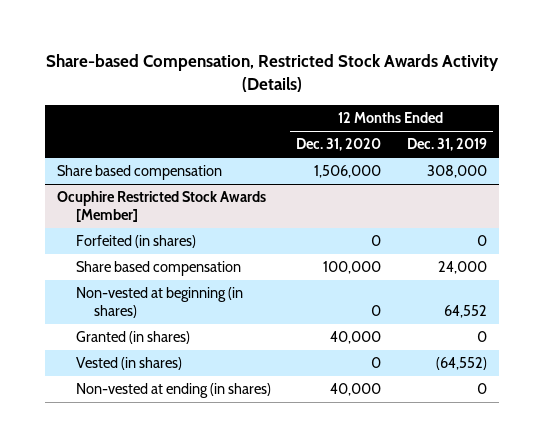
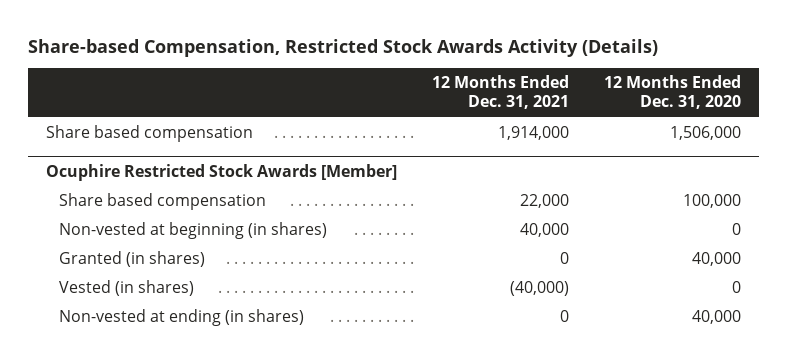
[406,138,487,152] Dec. 31, 2019 -> none
none -> [432,75,570,110] 12 Months Ended Dec. 31, 2021
[75,235,196,249] Forfeited (in shares) -> none

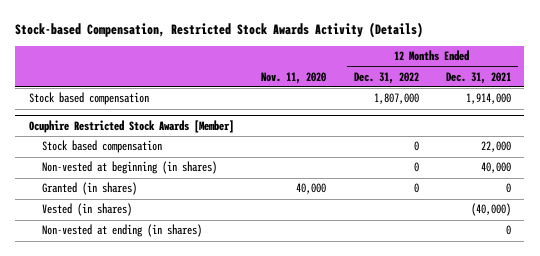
[28,38,659,57] Share-based Compensation, Restricted Stock Awards Activity (Details) -> [15,21,424,38] Stock-based Compensation, Restricted Stock Awards Activity (Details)
[604,75,742,110] 12 Months Ended Dec. 31, 2020 -> none
none -> [261,71,327,84] Nov. 11, 2020
none -> [353,71,419,84] Dec. 31, 2022
[45,125,253,143] Share based compensation -> [29,92,150,106] Stock based compensation
[58,193,266,211] Share based compensation -> [41,140,162,154] Stock based compensation

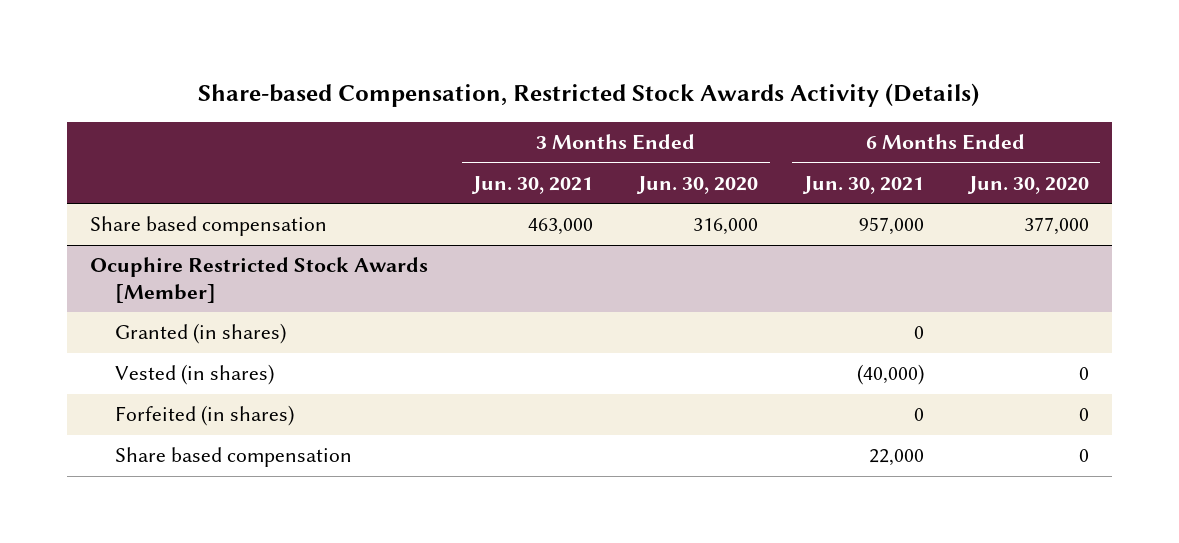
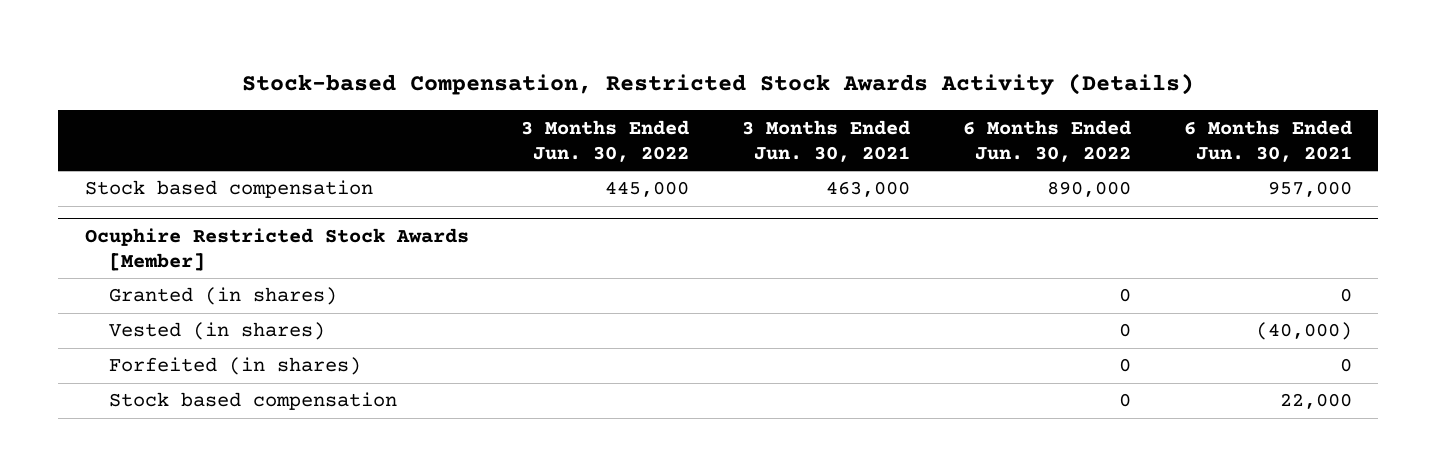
[198,82,980,107] Share-based Compensation, Restricted Stock Awards Activity (Details) -> [242,72,1195,95] Stock-based Compensation, Restricted Stock Awards Activity (Details)
[636,175,759,194] Jun. 30, 2020 -> none
[966,175,1089,194] Jun. 30, 2020 -> none
none -> [521,119,690,162] 3 Months Ended Jun. 30, 2022
none -> [962,119,1131,162] 6 Months Ended Jun. 30, 2022
[90,216,328,237] Share based compensation -> [84,180,373,199] Stock based compensation
[115,447,353,468] Share based compensation -> [108,392,397,411] Stock based compensation

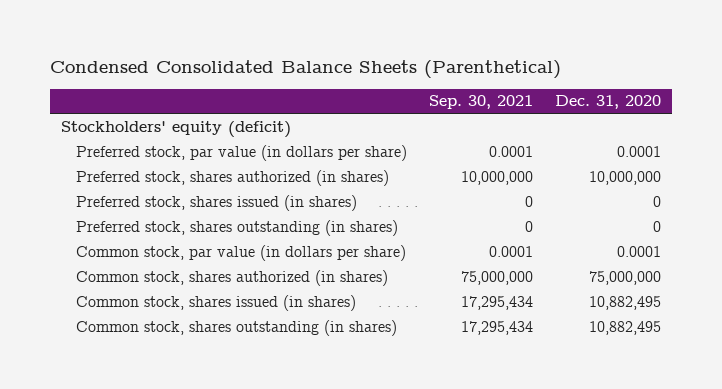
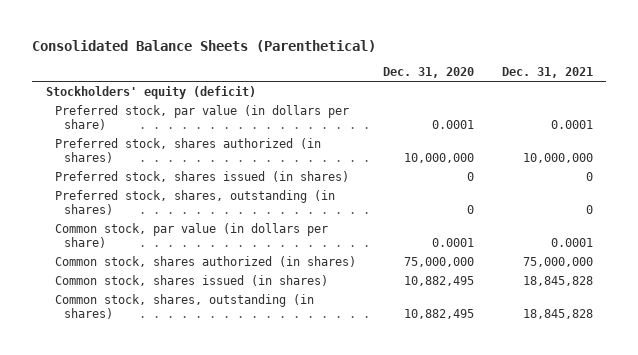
[49,60,561,80] Condensed Consolidated Balance Sheets (Parenthetical) -> [31,39,376,52] Consolidated Balance Sheets (Parenthetical)
[428,95,533,110] Sep. 30, 2021 -> none
none -> [501,67,593,79] Dec. 31, 2021
[75,219,398,236] Preferred stock, shares outstanding (in shares) -> [54,189,335,216] Preferred stock, shares, outstanding (in shares)
[75,319,397,336] Common stock, shares outstanding (in shares) -> [54,293,314,320] Common stock, shares, outstanding (in shares)

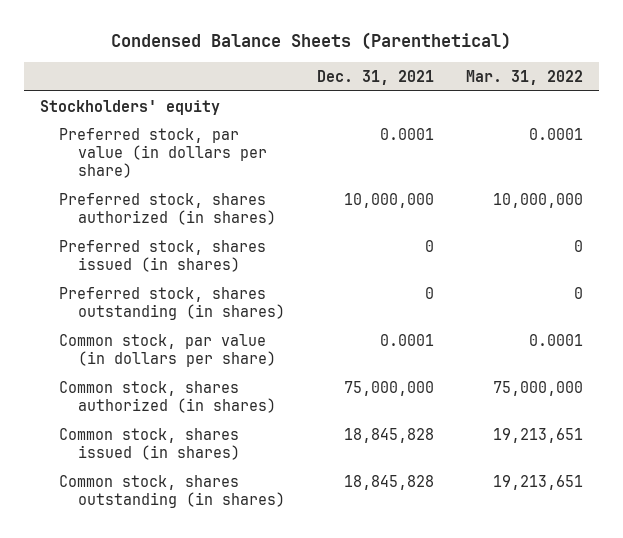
[31,39,376,52] Consolidated Balance Sheets (Parenthetical) -> [111,32,512,51] Condensed Balance Sheets (Parenthetical)
[383,67,475,79] Dec. 31, 2020 -> none
none -> [465,69,583,85] Mar. 31, 2022
[45,85,256,99] Stockholders' equity (deficit) -> [40,99,221,115] Stockholders' equity
[54,189,335,216] Preferred stock, shares, outstanding (in shares) -> [59,286,285,320] Preferred stock, shares outstanding (in shares)
[54,293,314,320] Common stock, shares, outstanding (in shares) -> [59,474,285,508] Common stock, shares outstanding (in shares)

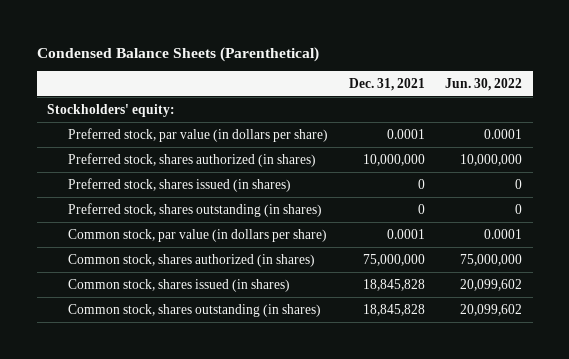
[465,69,583,85] Mar. 31, 2022 -> none
none -> [445,77,523,91] Jun. 30, 2022
[40,99,221,115] Stockholders' equity -> [47,103,176,117] Stockholders' equity:

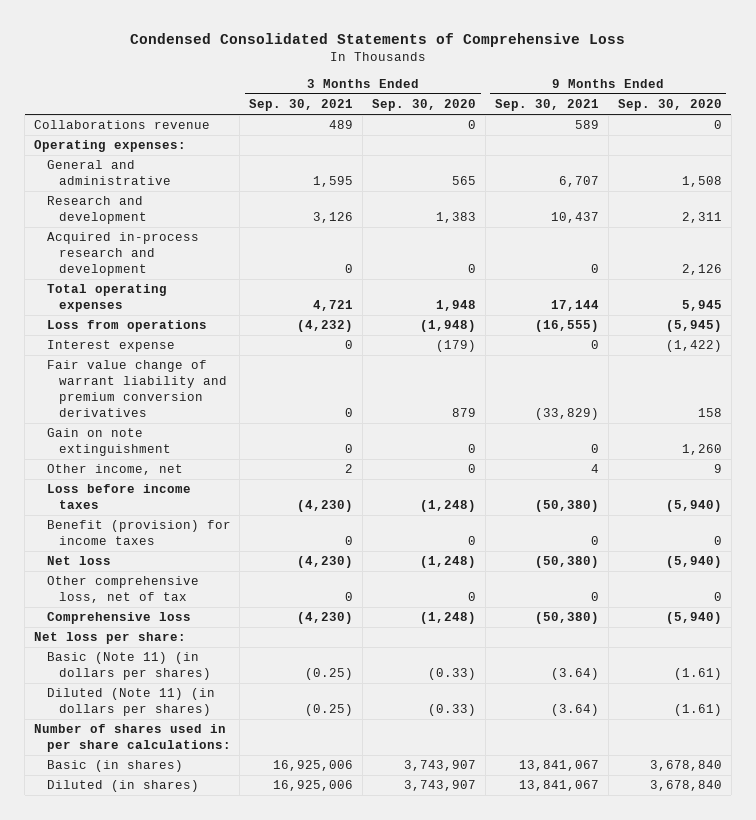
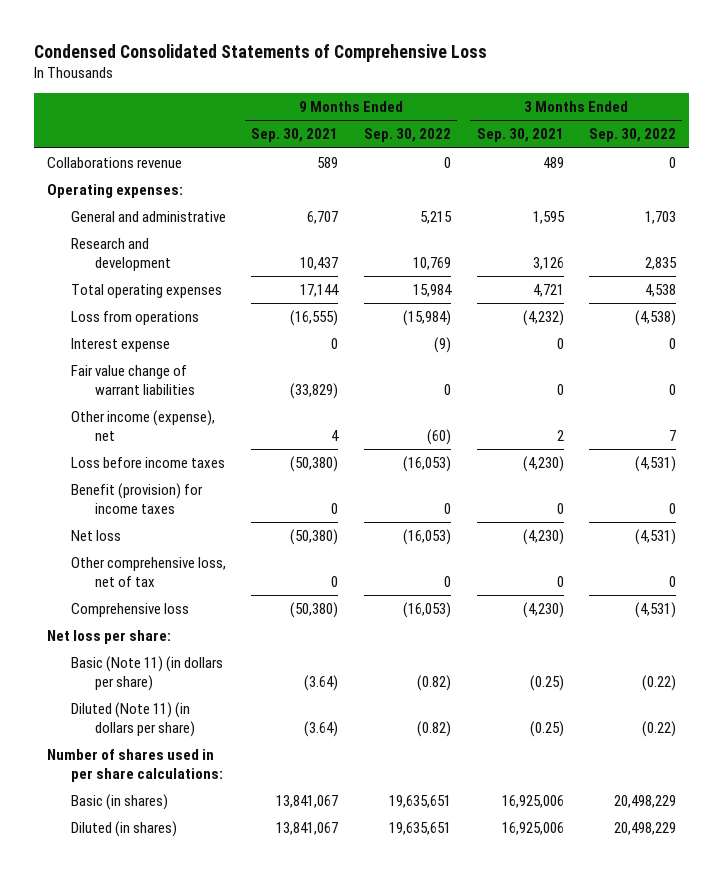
[372,99,477,112] Sep. 30, 2020 -> none
[617,99,722,112] Sep. 30, 2020 -> none
none -> [364,128,452,143] Sep. 30, 2022
none -> [589,128,677,143] Sep. 30, 2022
[46,232,199,277] Acquired in-process research and development -> none
[46,428,171,457] Gain on note extinguishment -> none
[46,360,227,418] Fair value change of warrant liability and premium conversion derivatives -> [70,364,195,396] Fair value change of warrant liabilities
[46,464,183,476] Other income, net -> [70,409,215,442] Other income (expense), net
[46,652,211,681] Basic (Note 11) (in dollars per shares) -> [70,655,223,692] Basic (Note 11) (in dollars per share)
[46,688,215,717] Diluted (Note 11) (in dollars per shares) -> [70,701,195,738] Diluted (Note 11) (in dollars per share)

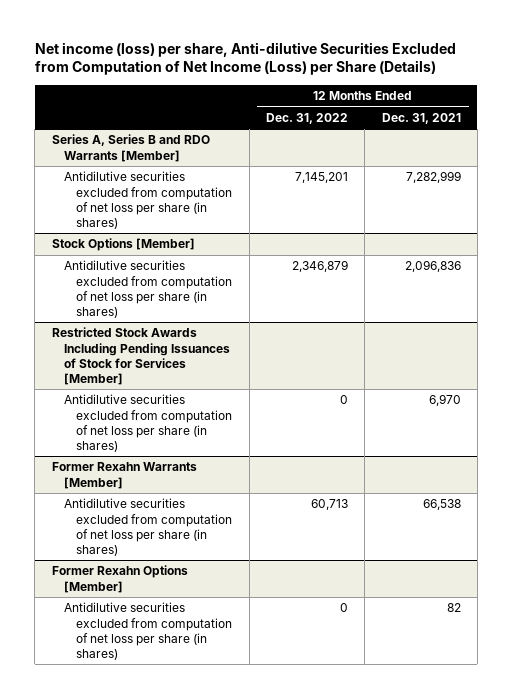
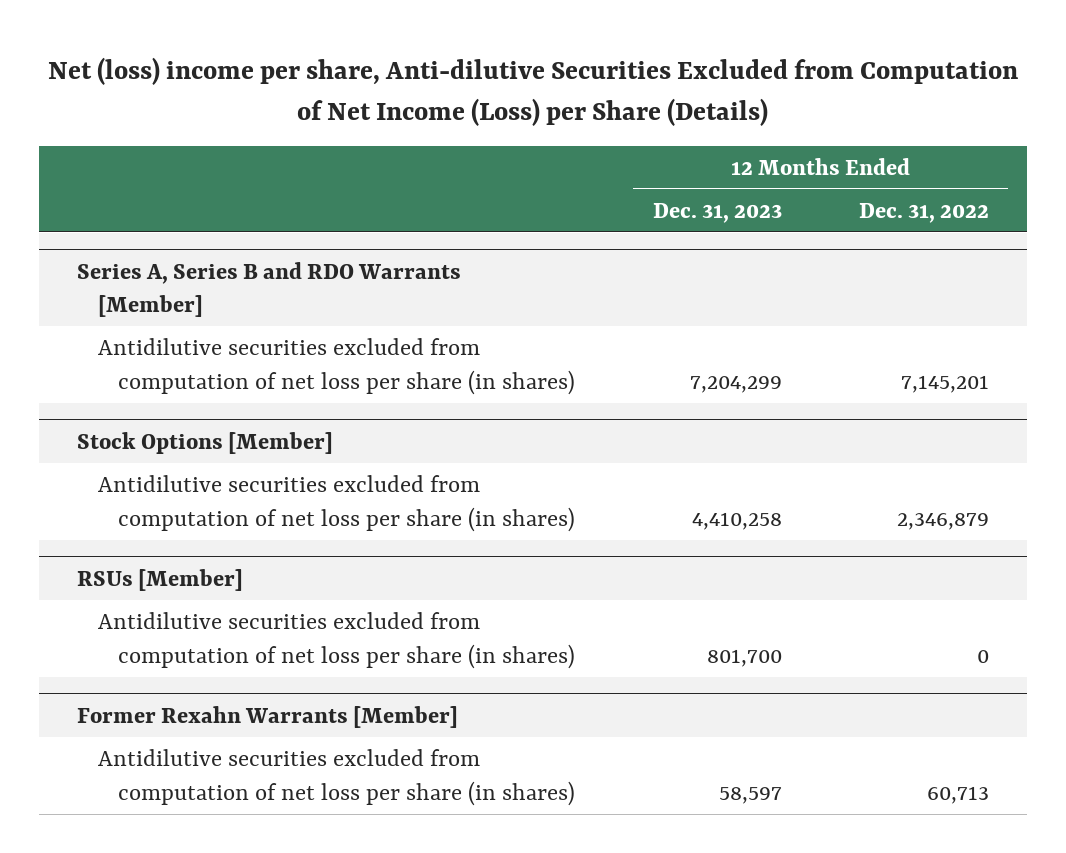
[34,41,456,76] Net income (loss) per share, Anti-dilutive Securities Excluded from Computation of Net Income (Loss) per Share (Details) -> [48,57,1019,126] Net (loss) income per share, Anti-dilutive Securities Excluded from Computation of Net Income (Loss) per Share (Details)
[381,112,461,124] Dec. 31, 2021 -> none
none -> [652,202,782,223] Dec. 31, 2023
[51,327,230,385] Restricted Stock Awards Including Pending Issuances of Stock for Services [Member] -> [77,568,244,591] RSUs [Member]
[51,565,188,593] Former Rexahn Options [Member] -> none
[63,602,233,660] Antidilutive securities excluded from computation of net loss per share (in shares) -> none

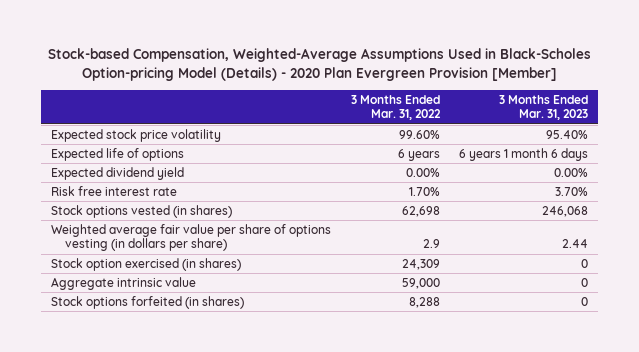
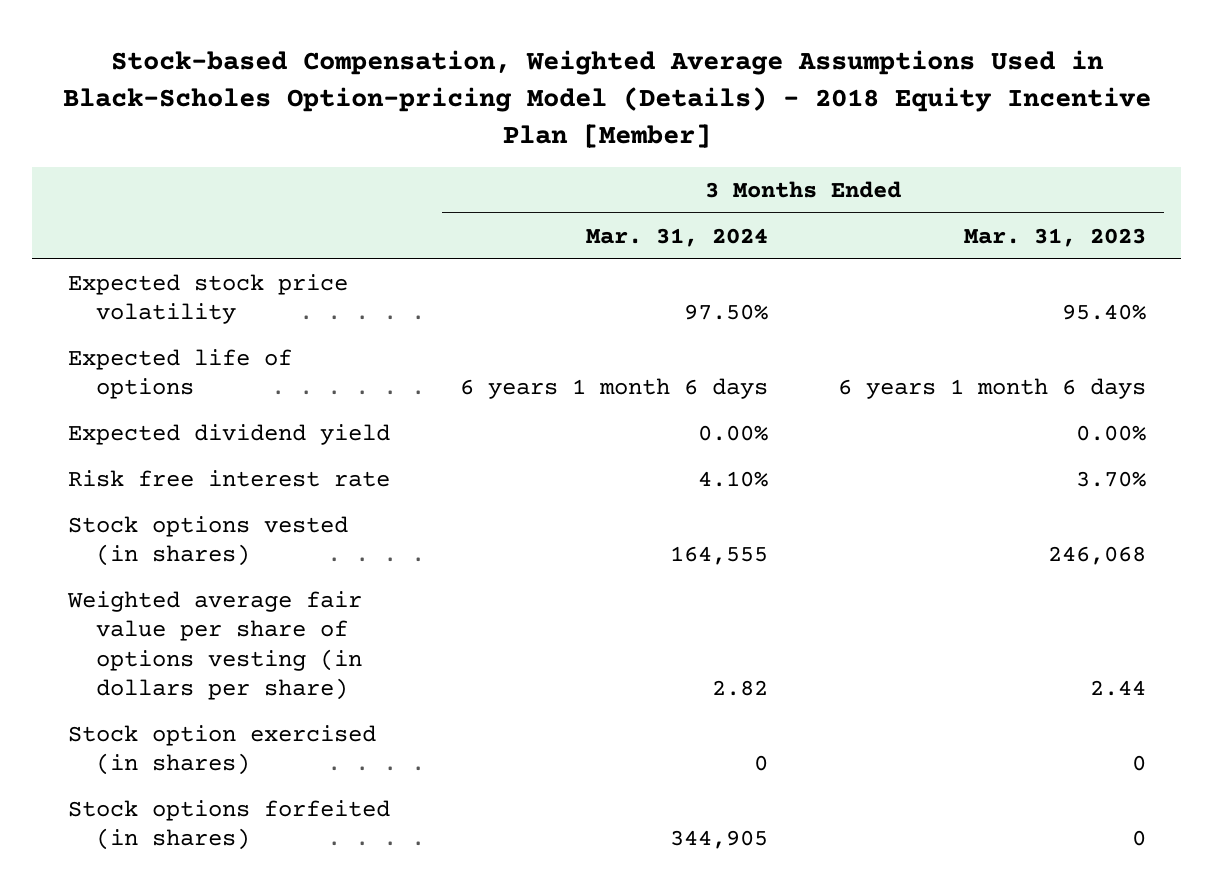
[47,48,591,81] Stock-based Compensation, Weighted-Average Assumptions Used in Black-Scholes Option-pricing Model (Details) - 2020 Plan Evergreen Provision [Member] -> [62,50,1151,149] Stock-based Compensation, Weighted Average Assumptions Used in Black-Scholes Option-pricing Model (Details) - 2018 Equity Incentive Plan [Member]
[350,94,441,121] 3 Months Ended Mar. 31, 2022 -> none
none -> [585,227,768,247] Mar. 31, 2024
[50,276,196,290] Aggregate intrinsic value -> none

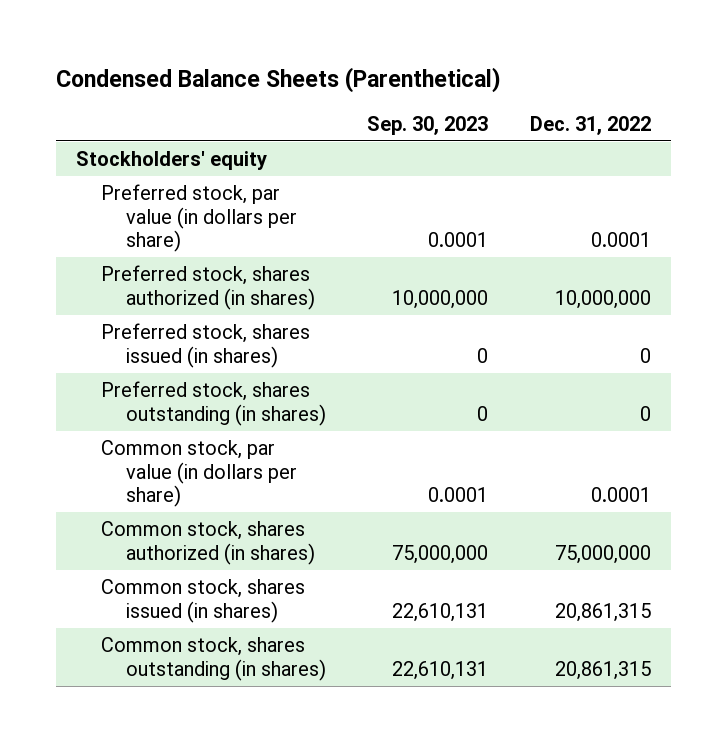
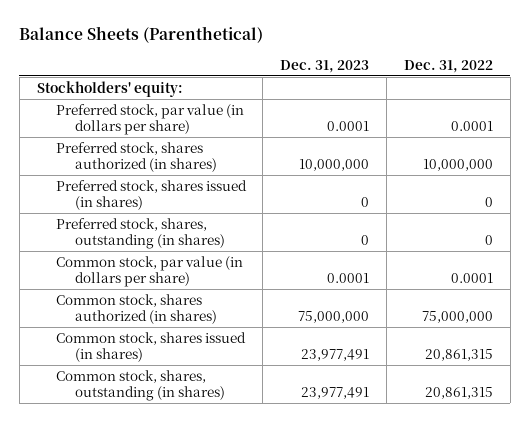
[55,66,501,93] Condensed Balance Sheets (Parenthetical) -> [19,26,264,44] Balance Sheets (Parenthetical)
[367,115,489,135] Sep. 30, 2023 -> none
none -> [280,59,370,73] Dec. 31, 2023
[76,151,268,171] Stockholders' equity -> [36,80,183,97] Stockholders' equity:
[101,381,327,426] Preferred stock, shares outstanding (in shares) -> [55,217,225,250] Preferred stock, shares, outstanding (in shares)
[101,637,327,681] Common stock, shares outstanding (in shares) -> [55,369,225,402] Common stock, shares, outstanding (in shares)

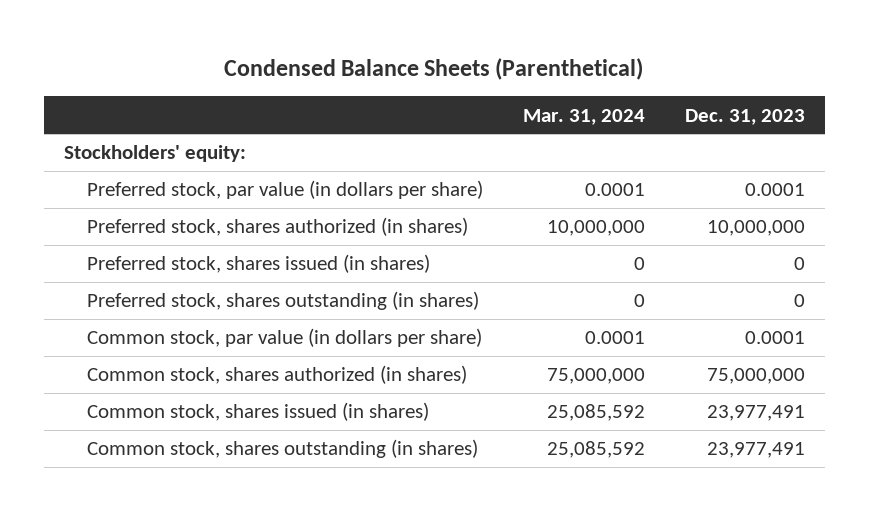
[19,26,264,44] Balance Sheets (Parenthetical) -> [224,57,644,80] Condensed Balance Sheets (Parenthetical)
[403,59,493,73] Dec. 31, 2022 -> none
none -> [522,108,645,125] Mar. 31, 2024
[55,217,225,250] Preferred stock, shares, outstanding (in shares) -> [86,291,479,311] Preferred stock, shares outstanding (in shares)
[55,369,225,402] Common stock, shares, outstanding (in shares) -> [86,439,478,459] Common stock, shares outstanding (in shares)

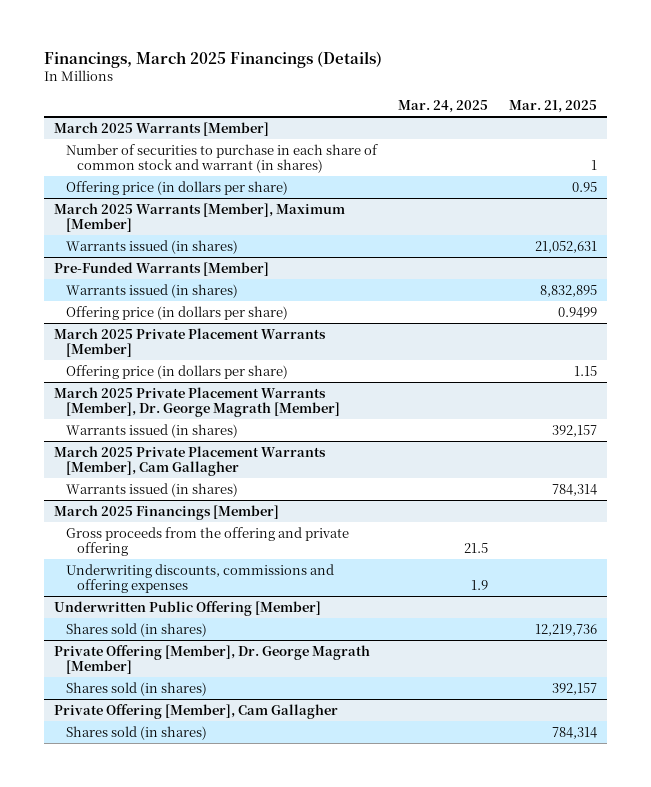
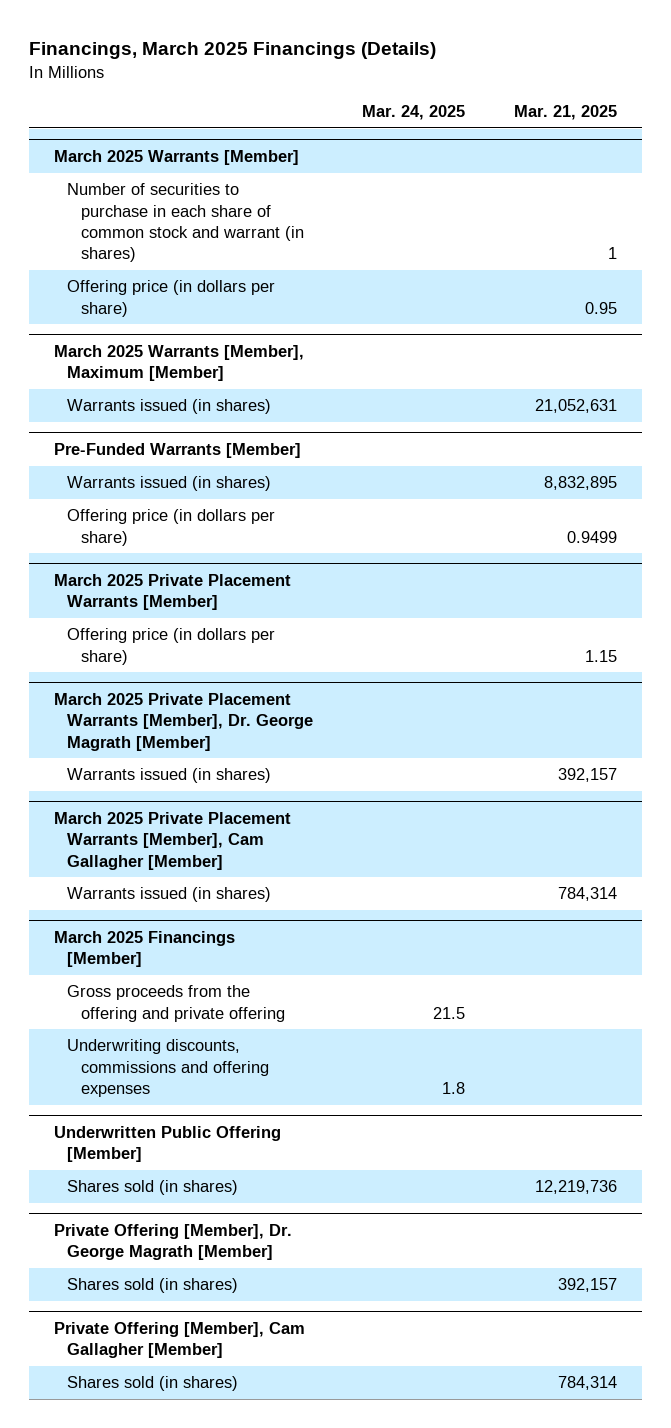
[54,445,327,477] March 2025 Private Placement Warrants [Member], Cam Gallagher -> [53,811,291,870] March 2025 Private Placement Warrants [Member], Cam Gallagher [Member]
[470,580,488,591] 1.9 -> [442,1081,466,1094] 1.8
[54,703,339,719] Private Offering [Member], Cam Gallagher -> [53,1321,305,1359] Private Offering [Member], Cam Gallagher [Member]

